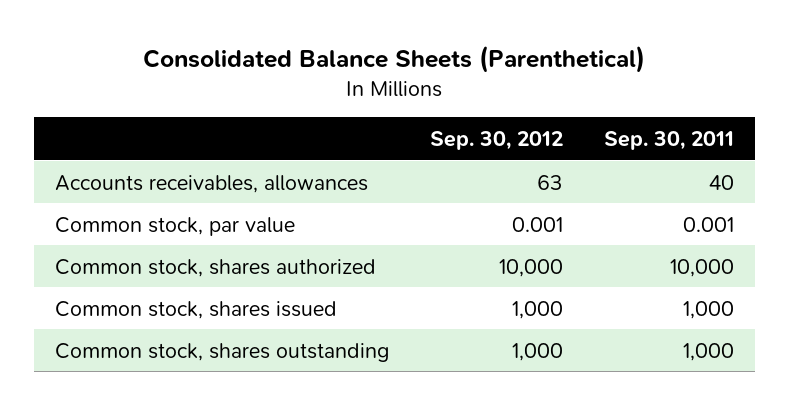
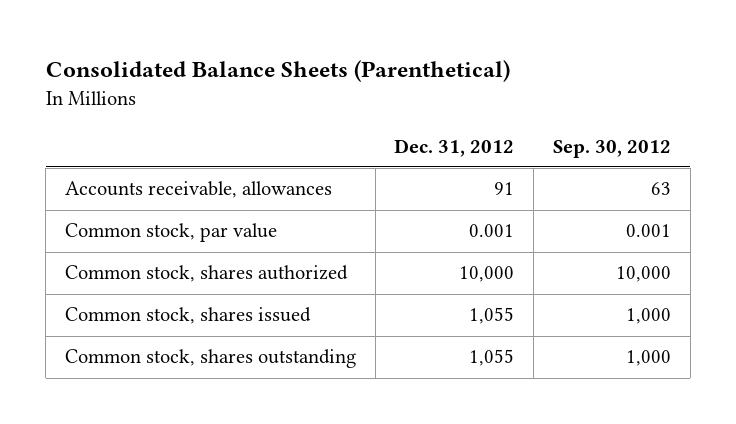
[604,130,735,150] Sep. 30, 2011 -> none
none -> [394,138,515,157] Dec. 31, 2012
[54,174,368,193] Accounts receivables, allowances -> [64,181,332,199] Accounts receivable, allowances

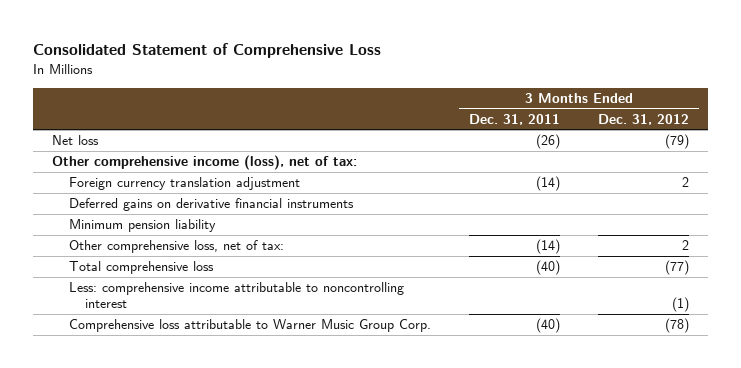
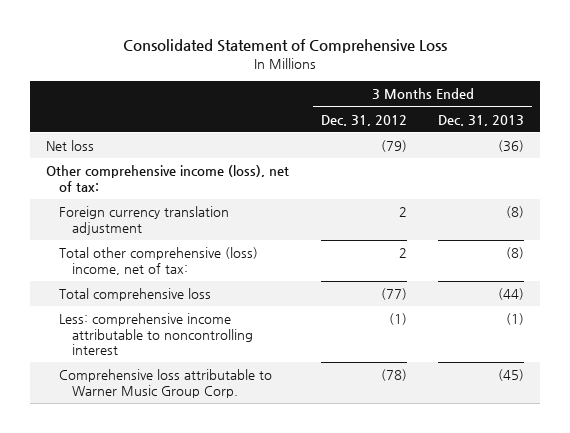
[468,113,560,125] Dec. 31, 2011 -> none
none -> [438,114,525,126] Dec. 31, 2013
[68,198,354,212] Deferred gains on derivative financial instruments -> none
[68,219,216,233] Minimum pension liability -> none
[68,240,284,254] Other comprehensive loss, net of tax: -> [59,247,259,275] Total other comprehensive (loss) income, net of tax:

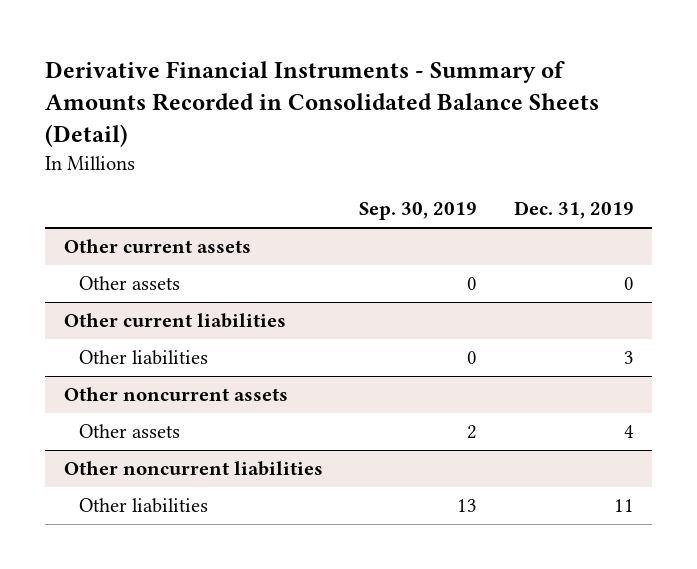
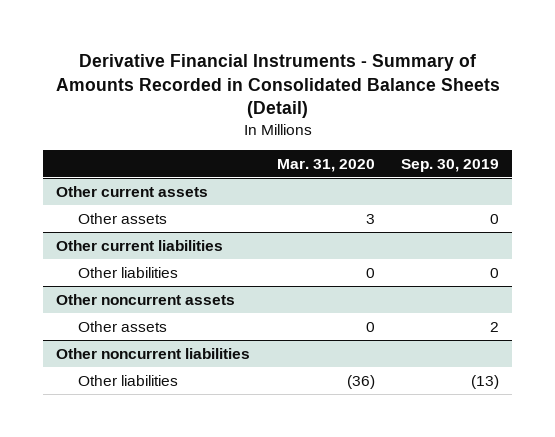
[513,201,634,220] Dec. 31, 2019 -> none
none -> [276,158,375,172] Mar. 31, 2020
[457,499,478,513] 13 -> [470,374,499,389] (13)

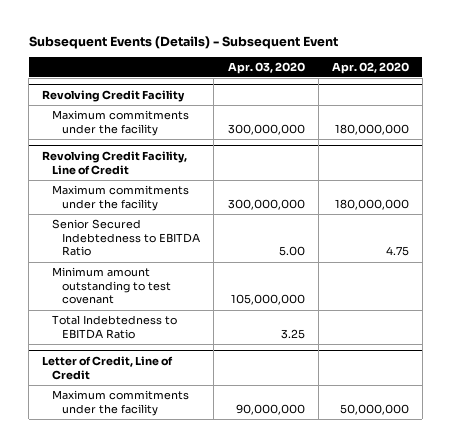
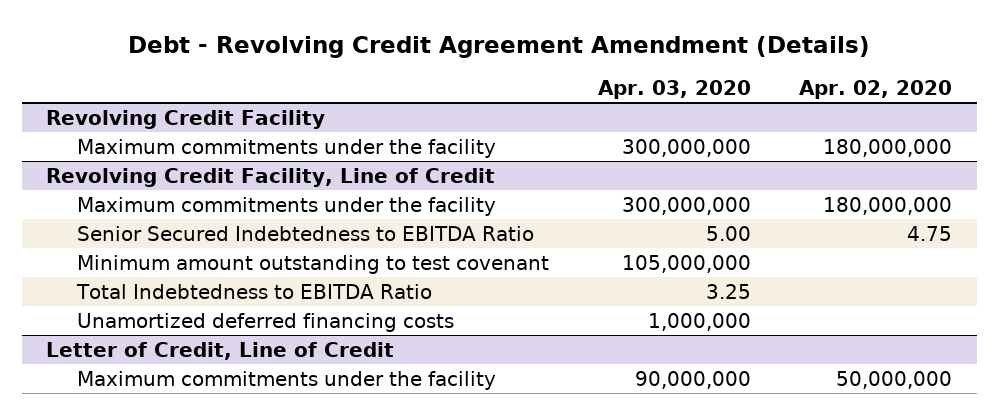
[28,35,338,49] Subsequent Events (Details) - Subsequent Event -> [128,35,871,58] Debt - Revolving Credit Agreement Amendment (Details)
none -> [76,312,454,332] Unamortized deferred financing costs

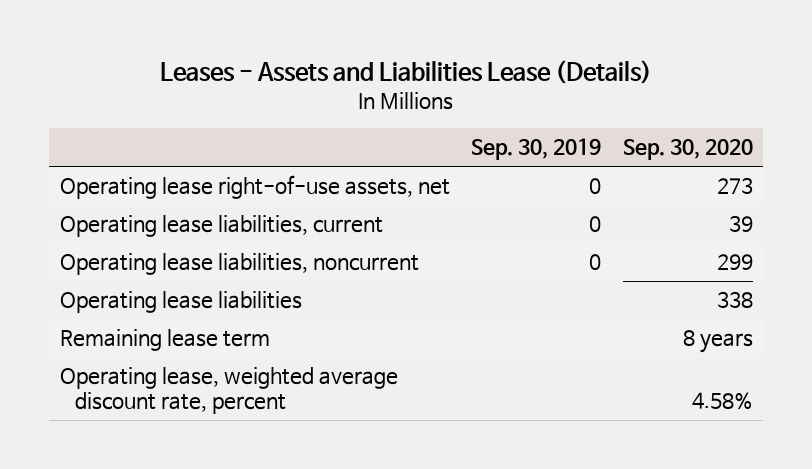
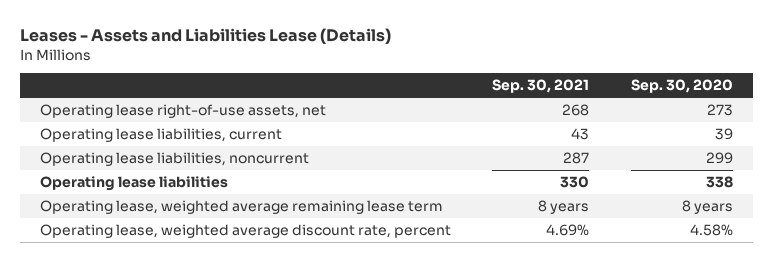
[471,138,602,161] Sep. 30, 2019 -> none
none -> [492,79,590,94] Sep. 30, 2021
[59,329,270,352] Remaining lease term -> [40,199,444,214] Operating lease, weighted average remaining lease term

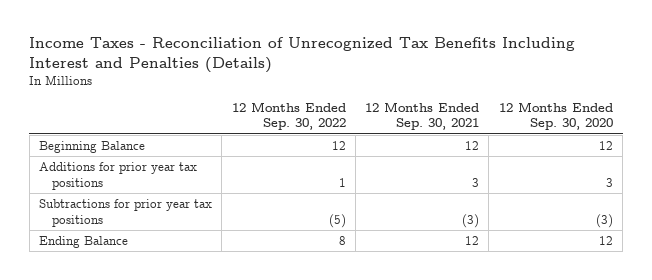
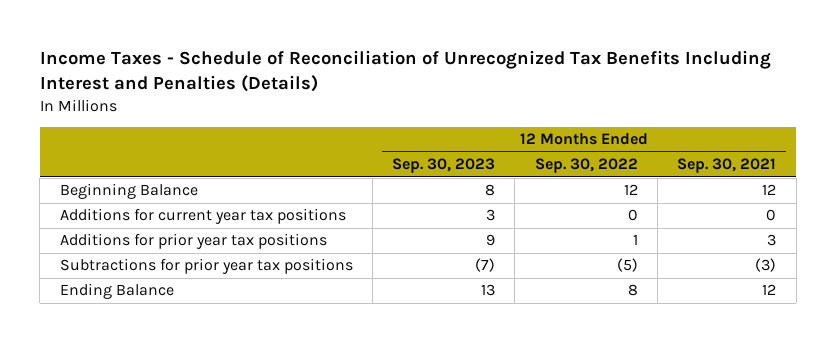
[29,37,576,73] Income Taxes - Reconciliation of Unrecognized Tax Benefits Including Interest and Penalties (Details) -> [39,50,771,93] Income Taxes - Schedule of Reconciliation of Unrecognized Tax Benefits Including Interest and Penalties (Details)
[498,101,613,131] 12 Months Ended Sep. 30, 2020 -> none
none -> [392,158,496,174] Sep. 30, 2023
none -> [59,208,346,225] Additions for current year tax positions

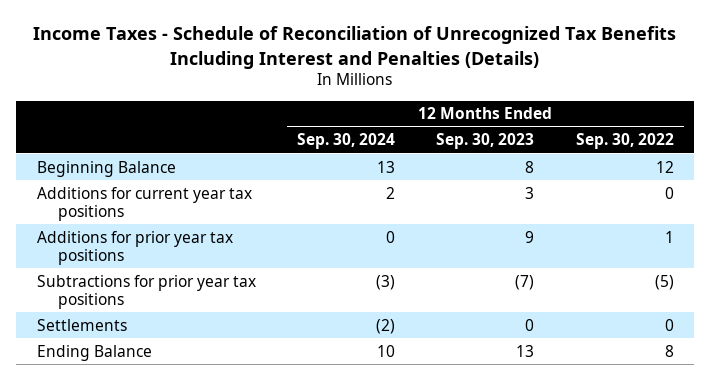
[677,158,777,174] Sep. 30, 2021 -> none
none -> [297,133,396,150] Sep. 30, 2024
none -> [36,318,127,331] Settlements

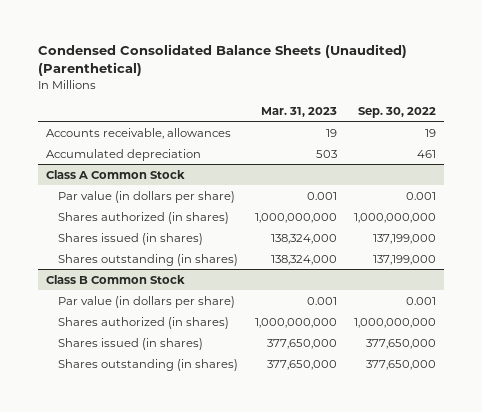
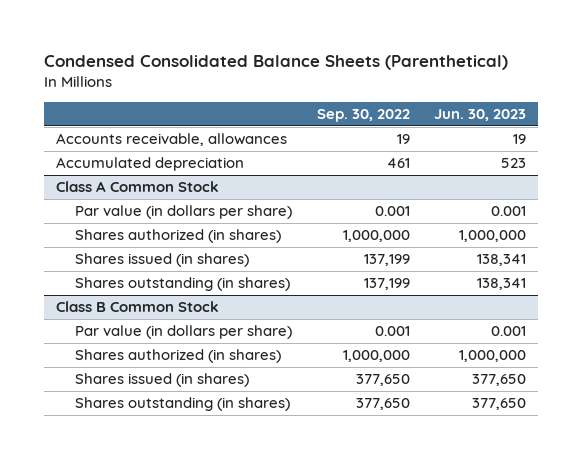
[37,44,407,77] Condensed Consolidated Balance Sheets (Unaudited) (Parenthetical) -> [43,54,508,70] Condensed Consolidated Balance Sheets (Parenthetical)
[260,106,337,117] Mar. 31, 2023 -> none
none -> [433,108,526,121] Jun. 30, 2023
[353,212,436,223] 1,000,000,000 -> [342,230,410,243] 1,000,000
[372,233,436,244] 137,199,000 -> [363,254,410,267] 137,199
[372,254,436,265] 137,199,000 -> [363,278,410,291] 137,199
[353,317,436,328] 1,000,000,000 -> [342,350,410,363] 1,000,000
[365,338,436,349] 377,650,000 -> [355,374,410,387] 377,650
[365,359,436,370] 377,650,000 -> [355,398,410,411] 377,650

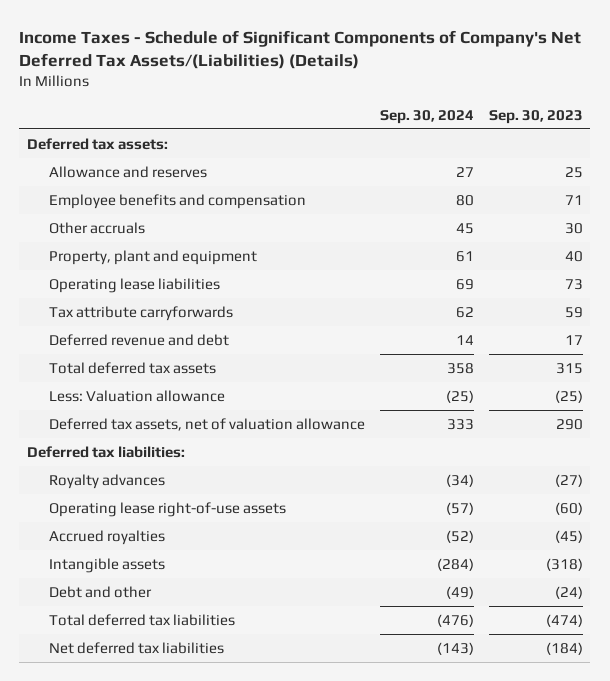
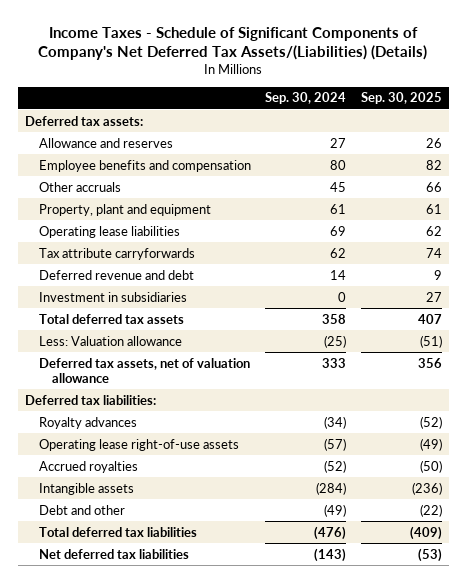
[488,109,583,124] Sep. 30, 2023 -> none
none -> [360,92,442,105] Sep. 30, 2025
none -> [38,291,187,302] Investment in subsidiaries

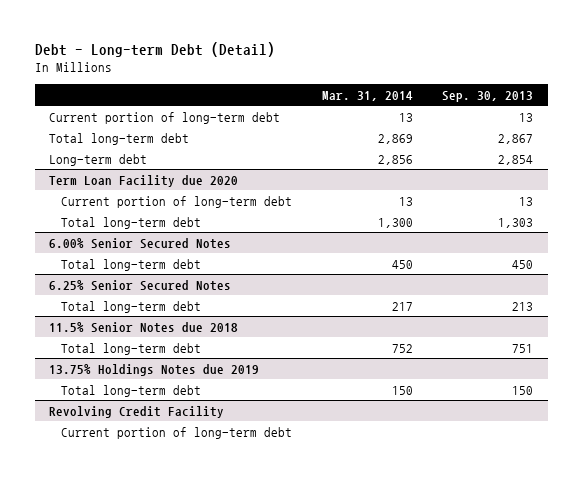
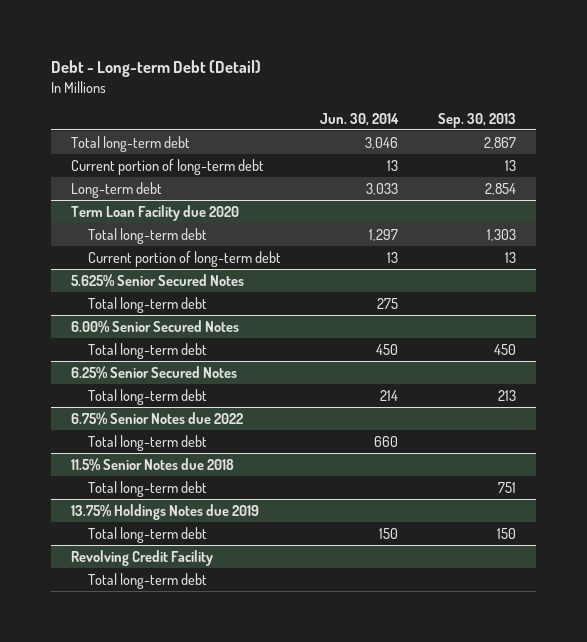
[321,90,413,101] Mar. 31, 2014 -> none
none -> [320,112,400,126] Jun. 30, 2014
[49,111,281,124] Current portion of long-term debt -> [70,158,264,175] Current portion of long-term debt
[60,195,292,208] Current portion of long-term debt -> [87,250,281,267] Current portion of long-term debt
none -> [70,273,244,287] 5.625% Senior Secured Notes
none -> [87,296,207,313] Total long-term debt
none -> [70,411,243,425] 6.75% Senior Notes due 2022
none -> [87,434,207,451] Total long-term debt
[60,426,292,439] Current portion of long-term debt -> none
none -> [87,572,207,589] Total long-term debt

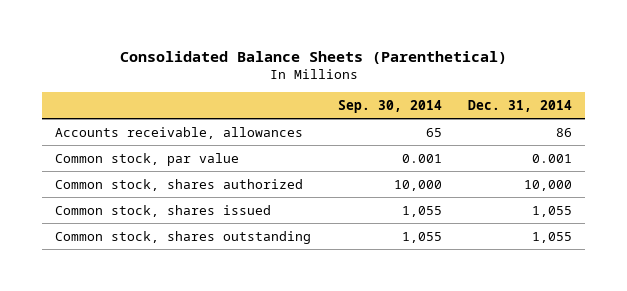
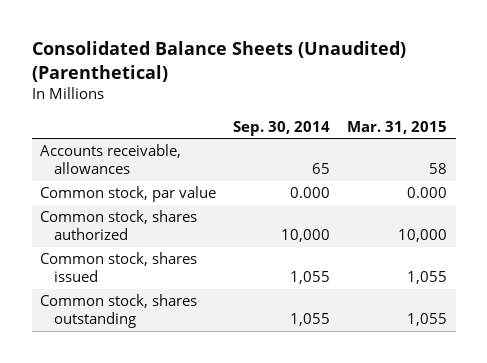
[119,51,507,65] Consolidated Balance Sheets (Parenthetical) -> [31,41,406,82] Consolidated Balance Sheets (Unaudited) (Parenthetical)
[468,99,573,112] Dec. 31, 2014 -> none
none -> [347,120,448,134] Mar. 31, 2015
[401,153,442,163] 0.001 -> [290,187,331,199] 0.000

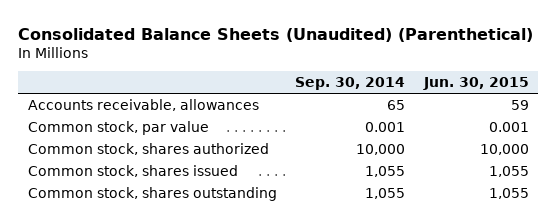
[347,120,448,134] Mar. 31, 2015 -> none
none -> [422,77,529,91] Jun. 30, 2015
[290,187,331,199] 0.000 -> [365,121,406,132] 0.001

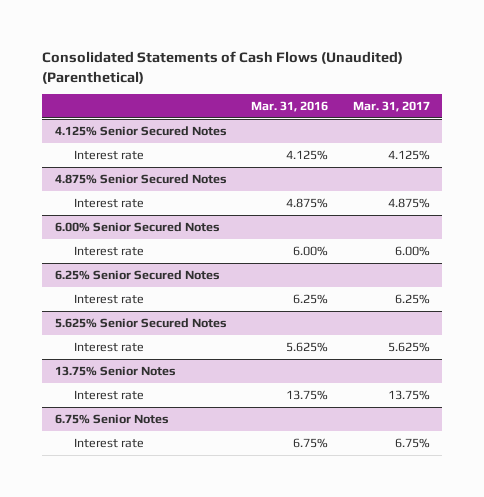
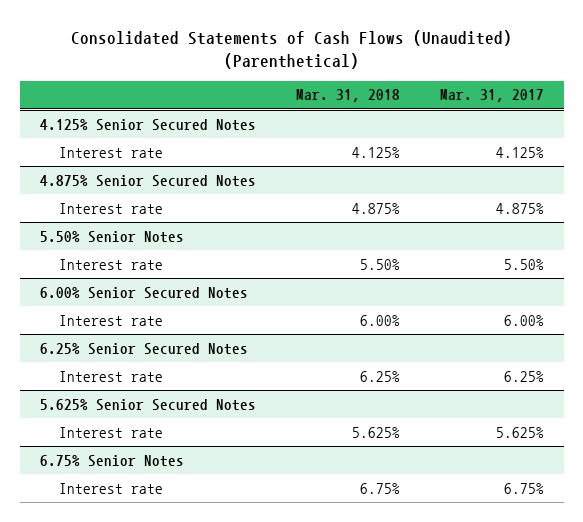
[251,101,329,113] Mar. 31, 2016 -> none
none -> [295,89,400,103] Mar. 31, 2018
none -> [39,230,184,243] 5.50% Senior Notes
none -> [58,258,163,270] Interest rate
[54,365,176,376] 13.75% Senior Notes -> none
[73,389,144,400] Interest rate -> none

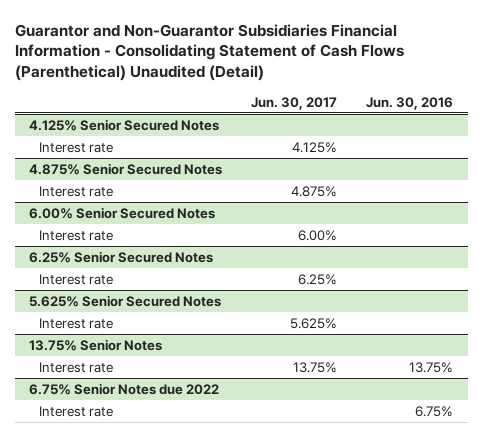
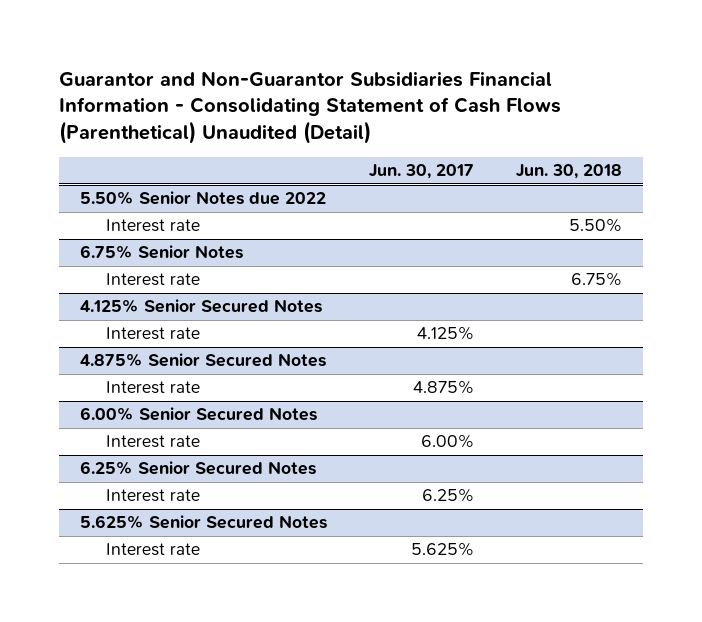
[366,96,454,110] Jun. 30, 2016 -> none
none -> [516,164,623,180] Jun. 30, 2018
none -> [79,191,326,206] 5.50% Senior Notes due 2022
none -> [106,219,201,233] Interest rate
none -> [79,245,243,260] 6.75% Senior Notes
none -> [106,273,201,287] Interest rate
[29,338,163,351] 13.75% Senior Notes -> none
[39,361,114,373] Interest rate -> none
[29,382,220,395] 6.75% Senior Notes due 2022 -> none
[39,405,114,417] Interest rate -> none

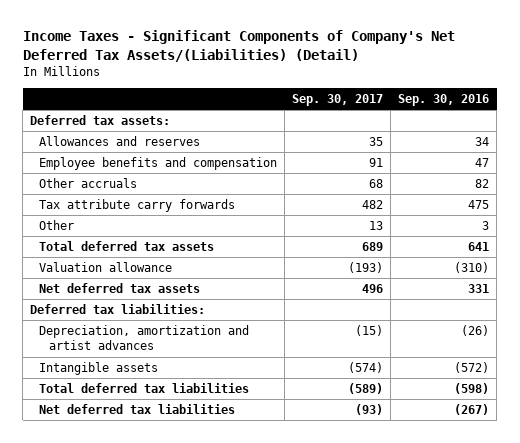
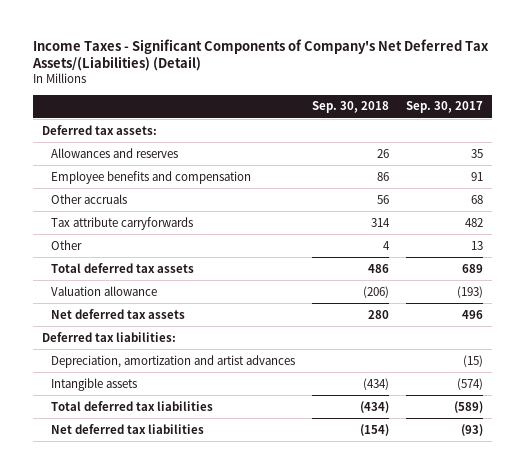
[398,94,490,107] Sep. 30, 2016 -> none
none -> [312,101,390,114] Sep. 30, 2018
[39,198,236,212] Tax attribute carry forwards -> [51,216,194,230] Tax attribute carryforwards

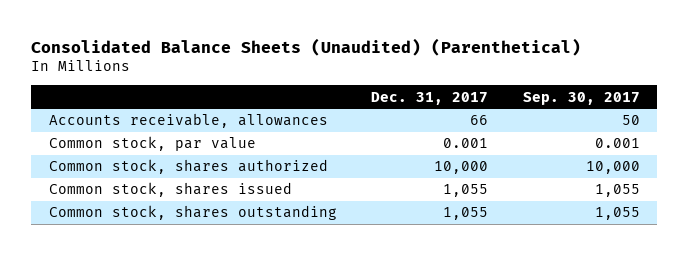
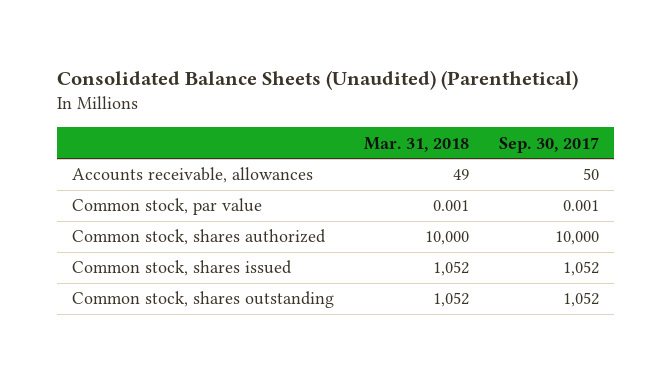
[371,91,489,105] Dec. 31, 2017 -> none
none -> [363,136,469,152] Mar. 31, 2018
[594,184,640,198] 1,055 -> [562,261,599,277] 1,052
[594,207,640,221] 1,055 -> [562,292,599,308] 1,052

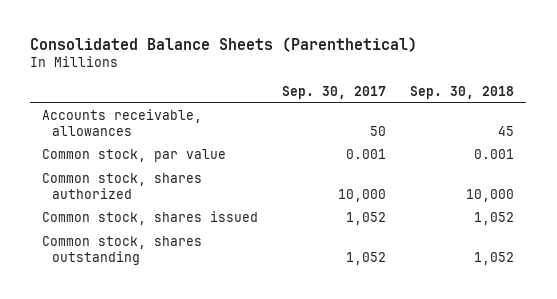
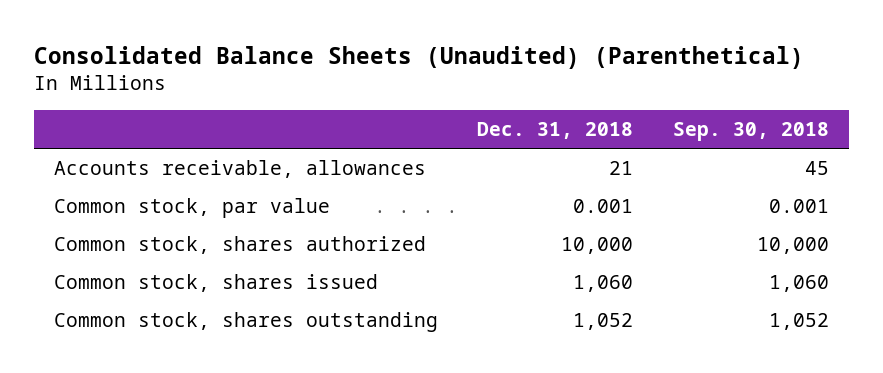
[30,36,418,52] Consolidated Balance Sheets (Parenthetical) -> [34,46,805,70] Consolidated Balance Sheets (Unaudited) (Parenthetical)
[282,85,387,99] Sep. 30, 2017 -> none
none -> [477,121,634,139] Dec. 31, 2018
[474,212,515,226] 1,052 -> [769,275,830,293] 1,060

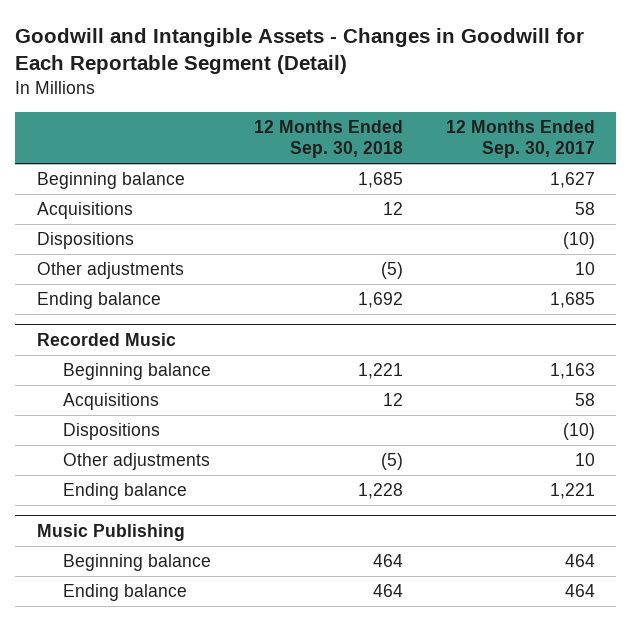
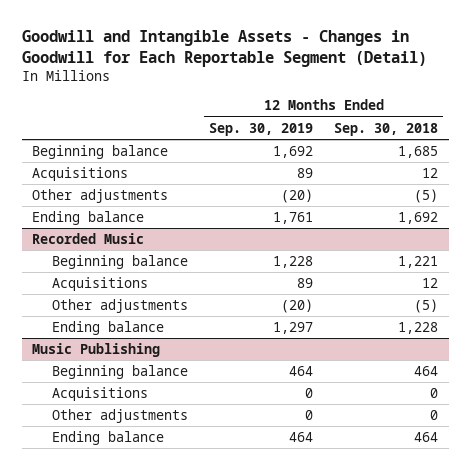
[445,120,595,159] 12 Months Ended Sep. 30, 2017 -> none
none -> [209,122,314,136] Sep. 30, 2019
[36,232,134,250] Dispositions -> none
[63,423,161,441] Dispositions -> none
none -> [52,386,149,401] Acquisitions
none -> [52,408,189,423] Other adjustments

